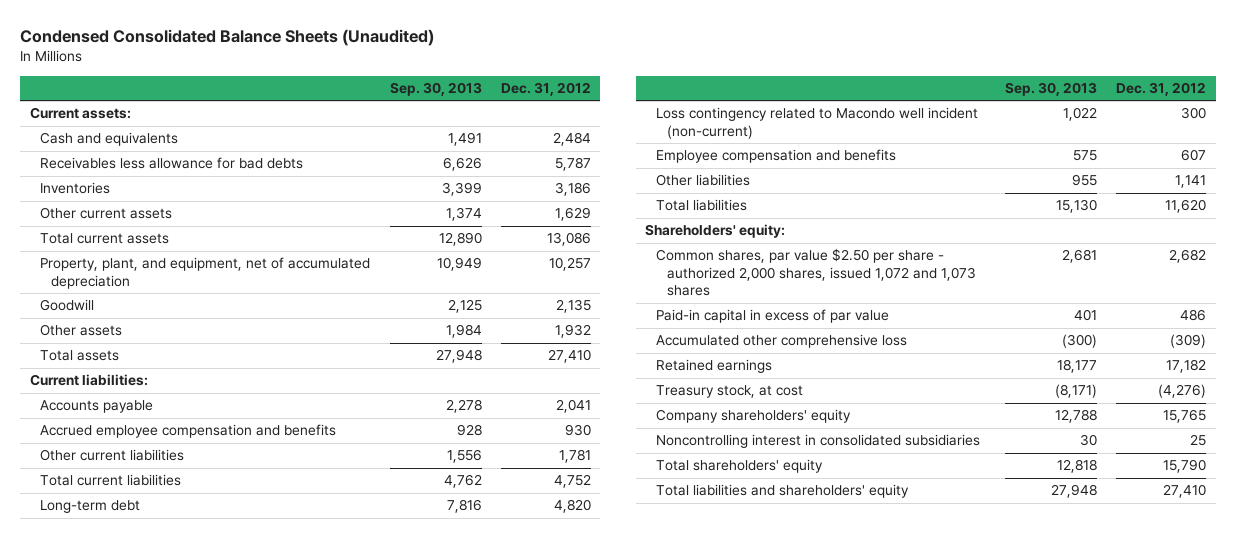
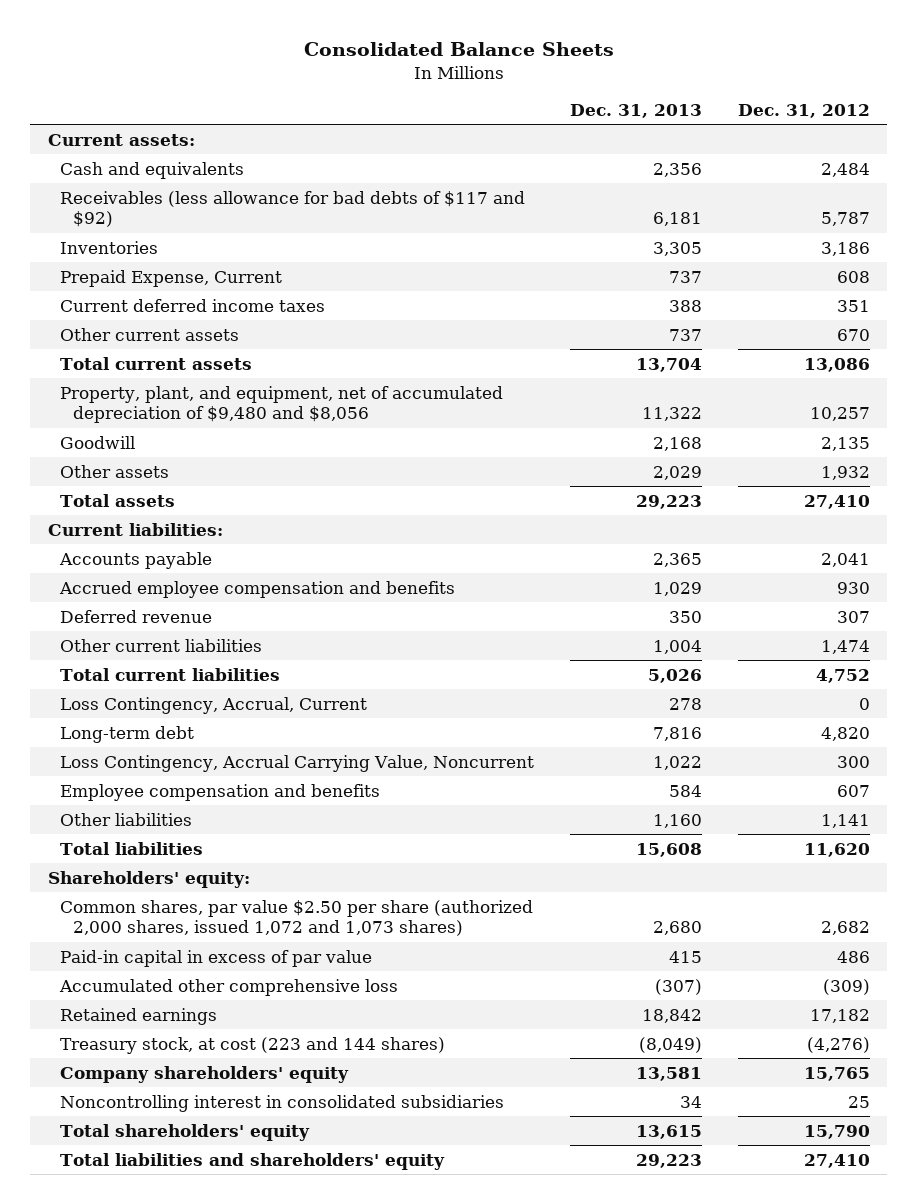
[20,29,435,47] Condensed Consolidated Balance Sheets (Unaudited) -> [303,41,614,56] Consolidated Balance Sheets
[389,82,482,97] Sep. 30, 2013 -> none
none -> [570,103,703,118] Dec. 31, 2013
[40,157,304,170] Receivables less allowance for bad debts -> [60,190,526,228] Receivables (less allowance for bad debts of $117 and $92)
none -> [60,269,283,287] Prepaid Expense, Current
none -> [60,298,326,312] Current deferred income taxes
[554,207,591,222] 1,629 -> [836,328,870,341] 670
[40,257,371,289] Property, plant, and equipment, net of accumulated depreciation -> [60,385,504,424] Property, plant, and equipment, net of accumulated depreciation of $9,480 and $8,056
none -> [60,609,213,623] Deferred revenue
[558,449,591,464] 1,781 -> [820,639,870,654] 1,474
none -> [60,696,368,714] Loss Contingency, Accrual, Current
[656,107,979,139] Loss contingency related to Macondo well incident (non-current) -> [60,754,535,772] Loss Contingency, Accrual Carrying Value, Noncurrent
[656,248,976,297] Common shares, par value $2.50 per share - authorized 2,000 shares, issued 1,072 and 1,073 shares -> [60,899,534,937] Common shares, par value $2.50 per share (authorized 2,000 shares, issued 1,072 and 1,073 shares)
[656,385,804,399] Treasury stock, at cost -> [60,1036,446,1054] Treasury stock, at cost (223 and 144 shares)

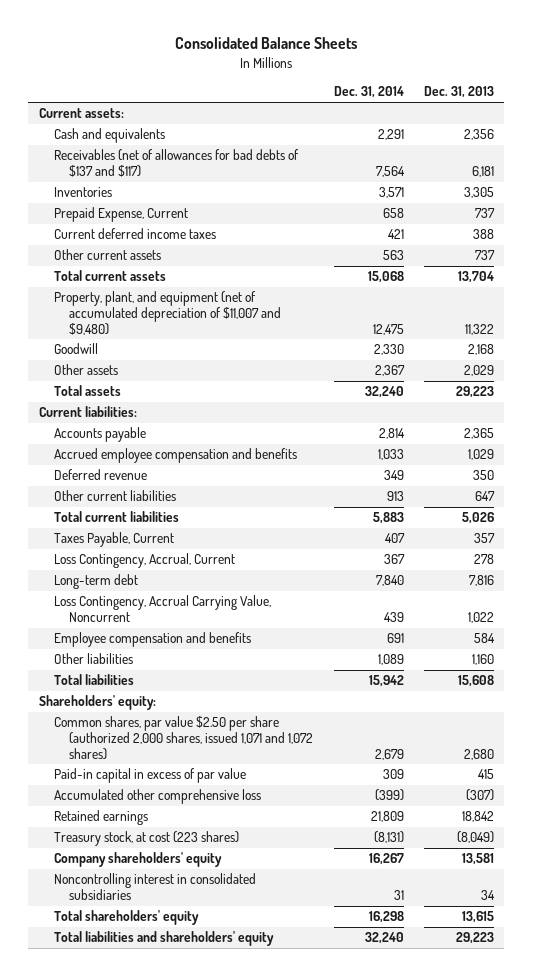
[737,103,870,118] Dec. 31, 2012 -> none
none -> [333,86,404,99] Dec. 31, 2014
[60,190,526,228] Receivables (less allowance for bad debts of $117 and $92) -> [53,149,299,178] Receivables (net of allowances for bad debts of $137 and $117)
[60,385,504,424] Property, plant, and equipment, net of accumulated depreciation of $9,480 and $8,056 -> [53,291,282,335] Property, plant, and equipment (net of accumulated depreciation of $11,007 and $9,480)
[653,639,703,654] 1,004 -> [475,491,496,502] 647
none -> [53,532,174,548] Taxes Payable, Current
[60,899,534,937] Common shares, par value $2.50 per share (authorized 2,000 shares, issued 1,072 and 1,073 shares) -> [53,716,314,760] Common shares, par value $2.50 per share (authorized 2,000 shares, issued 1,071 and 1,072 shares)
[60,1036,446,1054] Treasury stock, at cost (223 and 144 shares) -> [53,831,239,847] Treasury stock, at cost (223 shares)

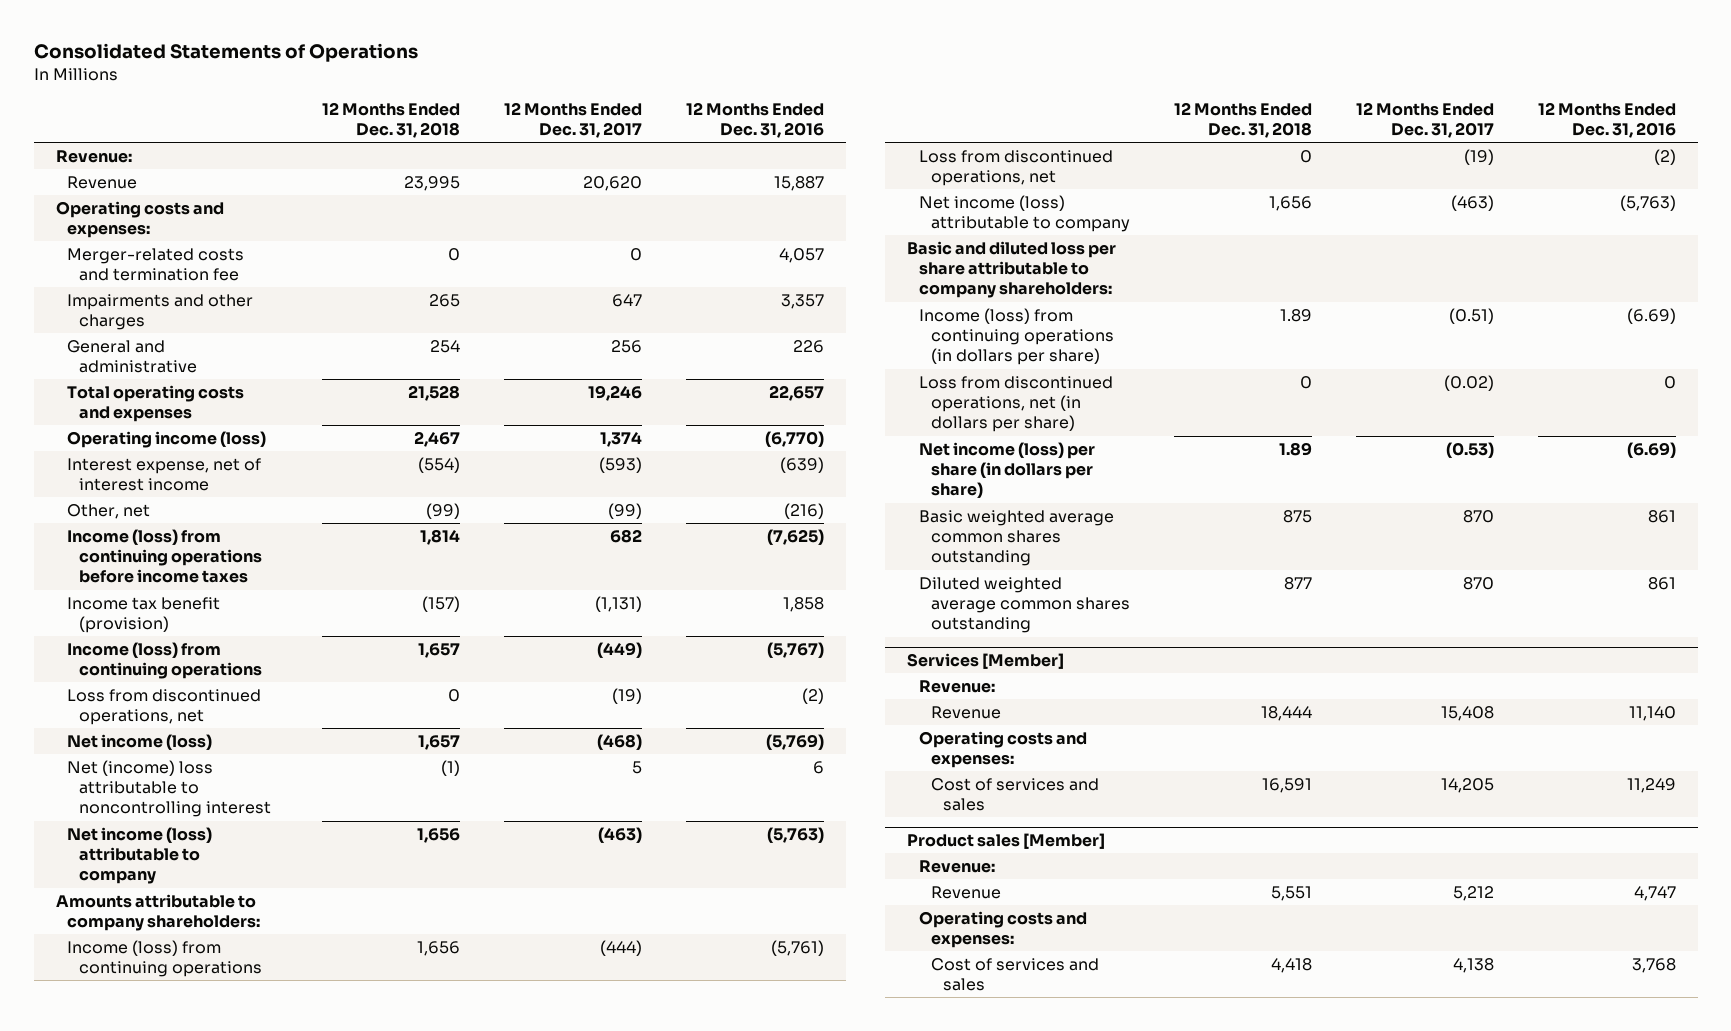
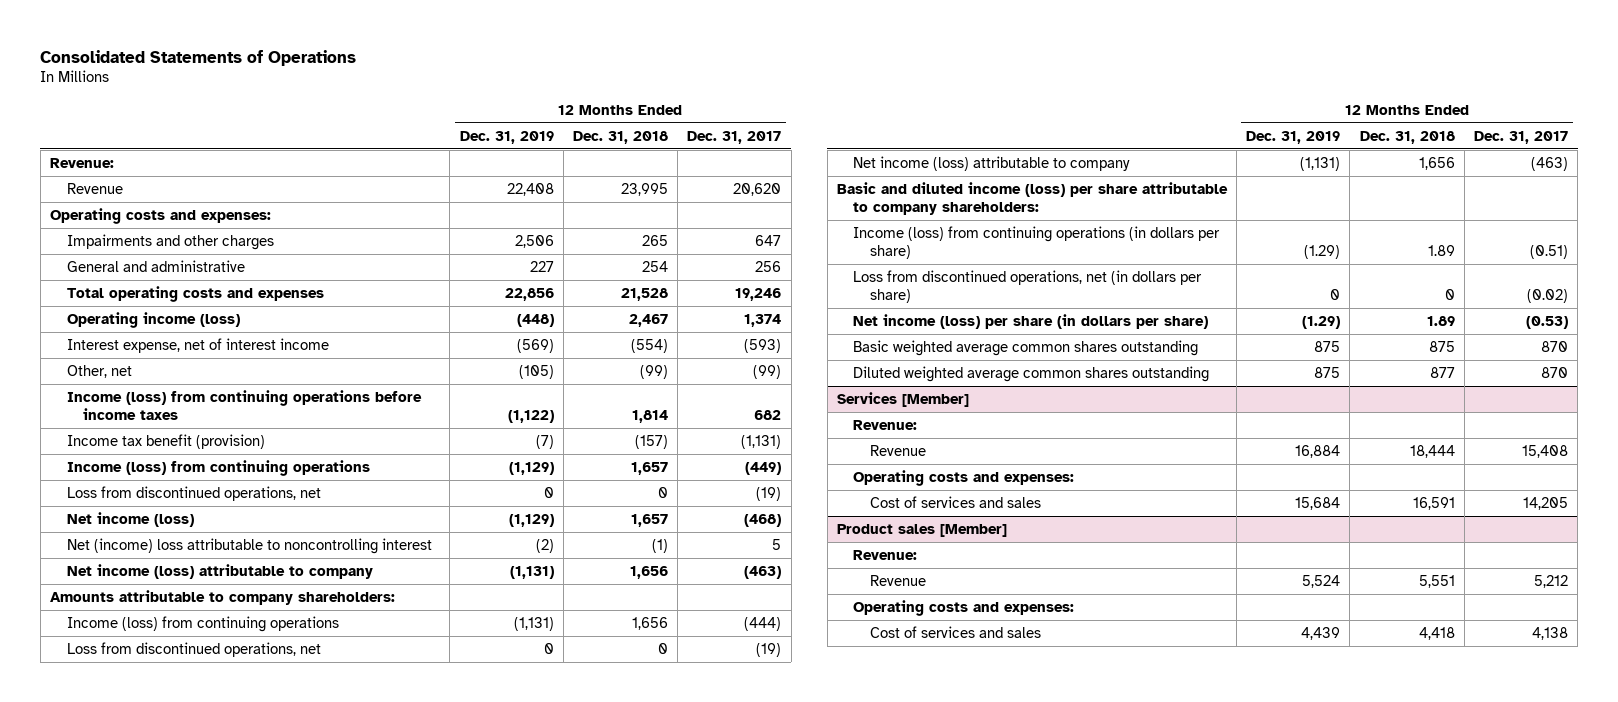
[685,101,824,138] 12 Months Ended Dec. 31, 2016 -> none
none -> [459,130,554,144] Dec. 31, 2019
[67,247,245,282] Merger-related costs and termination fee -> none
[907,240,1117,299] Basic and diluted loss per share attributable to company shareholders: -> [836,181,1228,215] Basic and diluted income (loss) per share attributable to company shareholders:

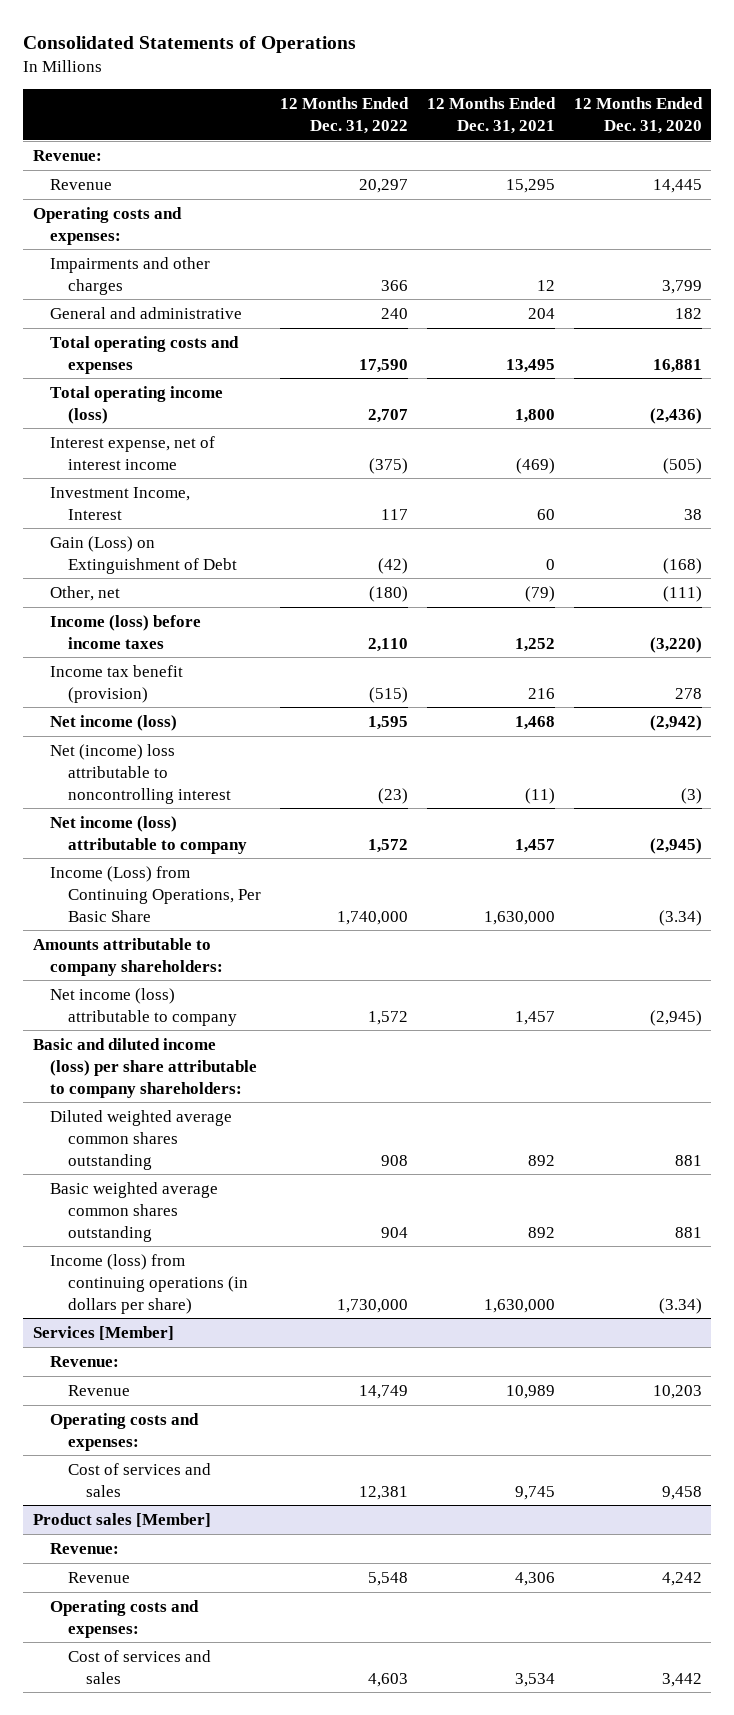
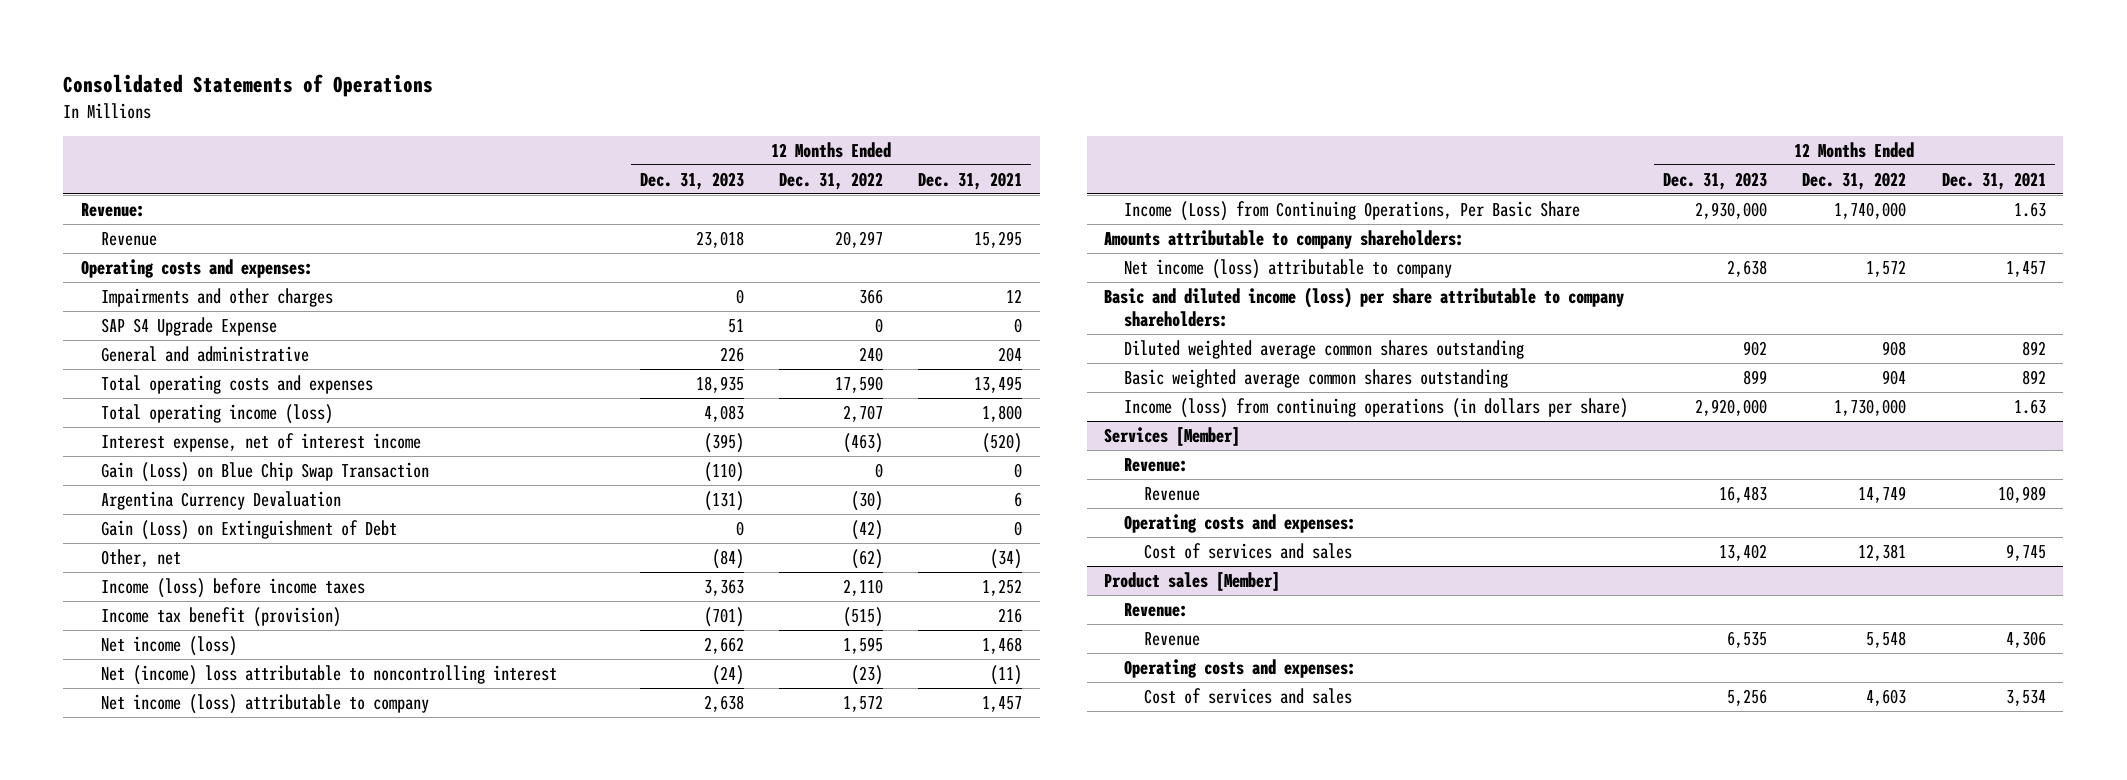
[573,97,703,135] 12 Months Ended Dec. 31, 2020 -> none
none -> [639,171,744,190] Dec. 31, 2023
none -> [100,316,277,336] SAP S4 Upgrade Expense
[50,486,191,520] Investment Income, Interest -> none
[368,457,408,474] (375) -> [843,432,884,453] (463)
[515,457,555,474] (469) -> [982,432,1023,453] (520)
none -> [100,461,429,482] Gain (Loss) on Blue Chip Swap Transaction
none -> [100,490,341,510] Argentina Currency Devaluation
[368,585,408,602] (180) -> [851,548,884,569] (62)
[524,585,555,602] (79) -> [990,548,1023,569] (34)
[483,910,555,925] 1,630,000 -> [2013,201,2046,217] 1.63
[483,1298,555,1313] 1,630,000 -> [2013,398,2046,414] 1.63

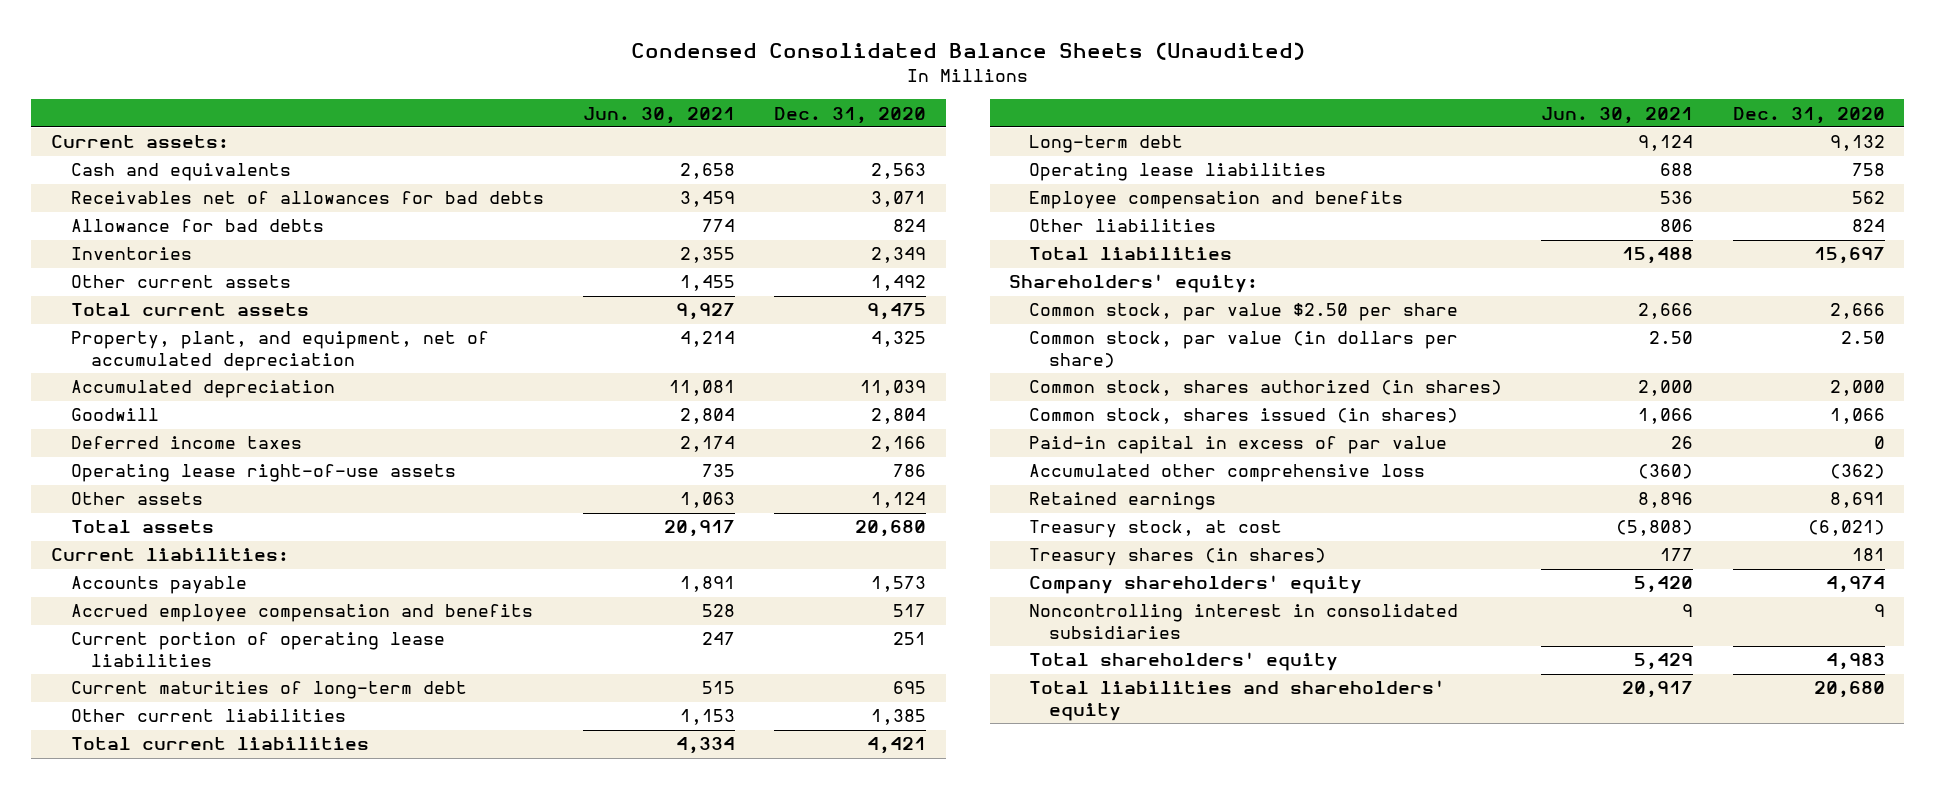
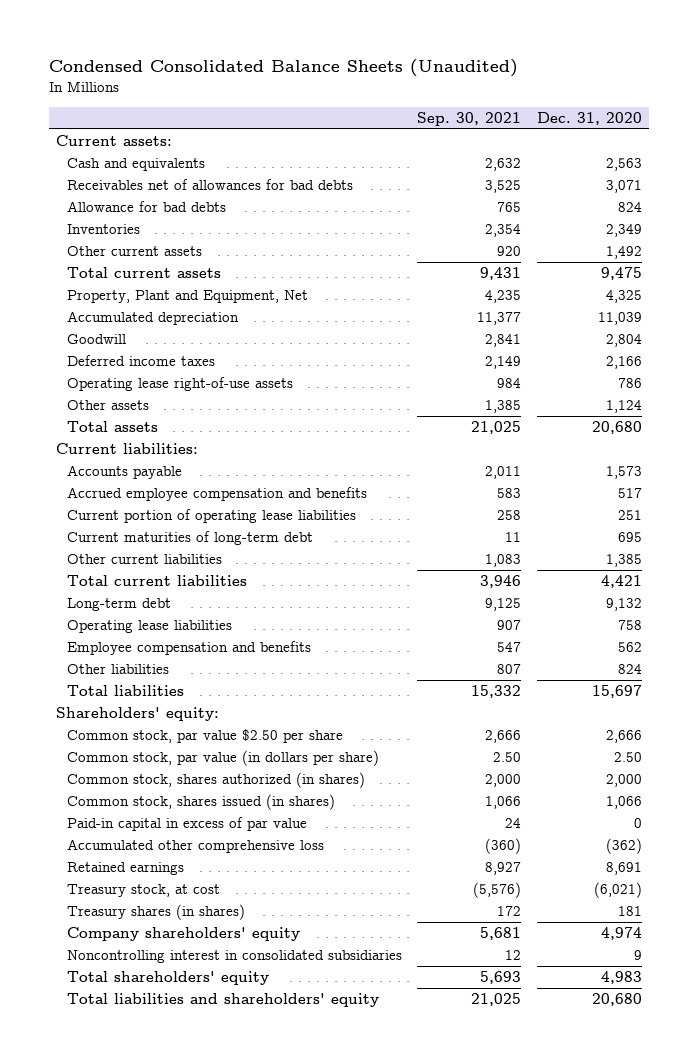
[583,106,736,124] Jun. 30, 2021 -> none
none -> [417,111,522,126] Sep. 30, 2021
[70,331,489,371] Property, plant, and equipment, net of accumulated depreciation -> [67,290,309,304] Property, Plant and Equipment, Net

